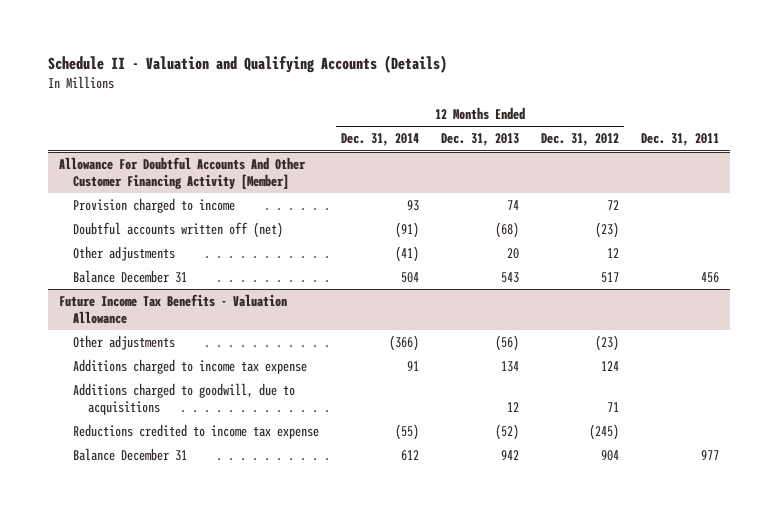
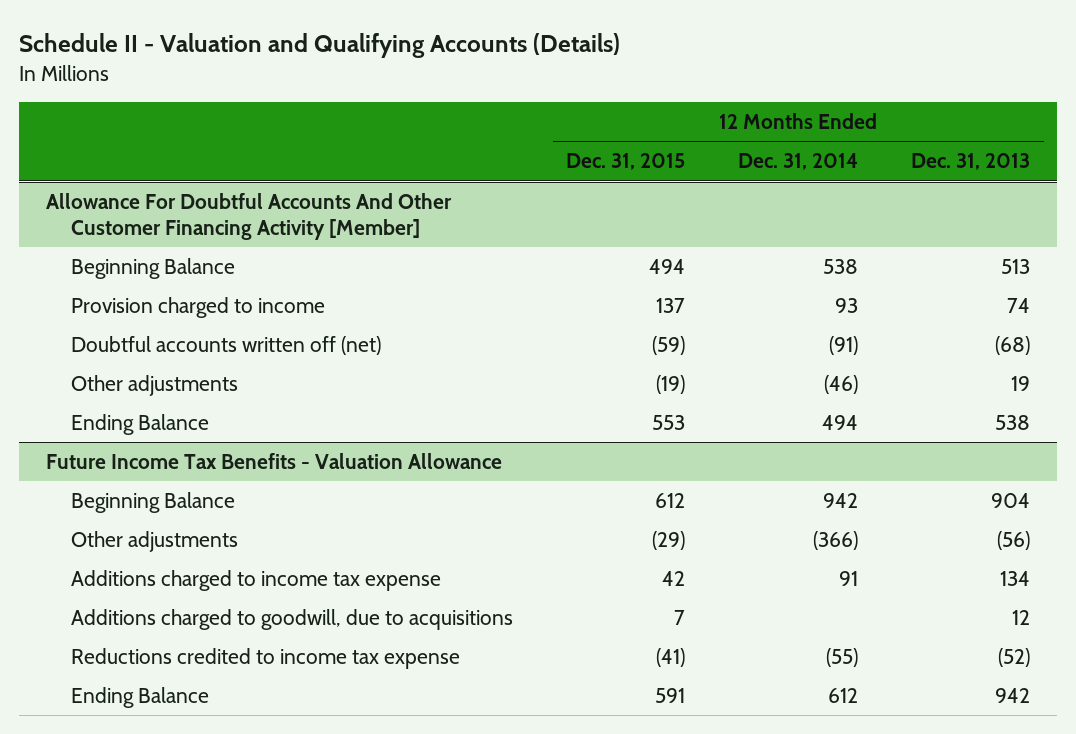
[540,133,619,147] Dec. 31, 2012 -> none
[640,133,719,147] Dec. 31, 2011 -> none
none -> [566,153,686,171] Dec. 31, 2015
none -> [71,258,236,280] Beginning Balance
[395,246,420,263] (41) -> [824,375,859,395] (46)
[507,248,520,260] 20 -> [1011,376,1031,392] 19
[73,270,188,284] Balance December 31 -> [71,414,210,436] Ending Balance
[401,272,420,284] 504 -> [822,415,859,431] 494
[501,272,520,284] 543 -> [995,415,1031,431] 538
none -> [71,492,236,514] Beginning Balance
[73,448,188,462] Balance December 31 -> [71,687,210,709] Ending Balance

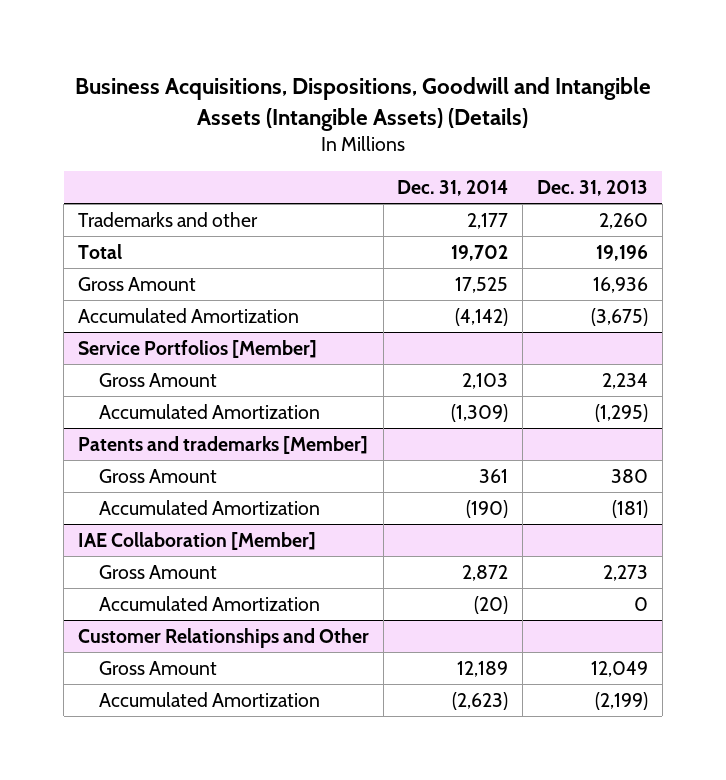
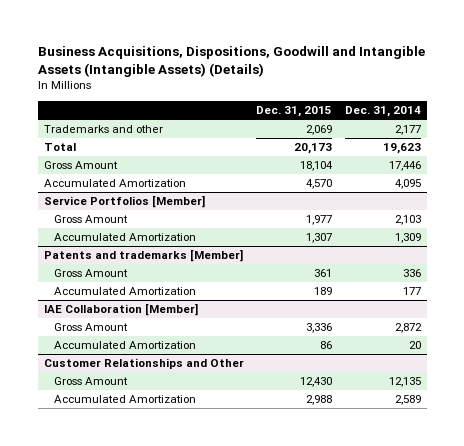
[536,180,648,197] Dec. 31, 2013 -> none
none -> [256,106,333,118] Dec. 31, 2015
[451,244,509,261] 19,702 -> [382,143,421,155] 19,623
[455,276,509,293] 17,525 -> [388,161,421,172] 17,446
[455,307,509,326] (4,142) -> [394,179,421,190] 4,095
[451,403,509,422] (1,309) -> [394,233,421,244] 1,309
[479,468,509,483] 361 -> [402,269,421,278] 336
[466,499,509,518] (190) -> [402,287,421,296] 177
[474,595,509,614] (20) -> [408,341,421,350] 20
[457,660,509,677] 12,189 -> [388,377,421,388] 12,135
[452,691,509,710] (2,623) -> [394,395,421,406] 2,589

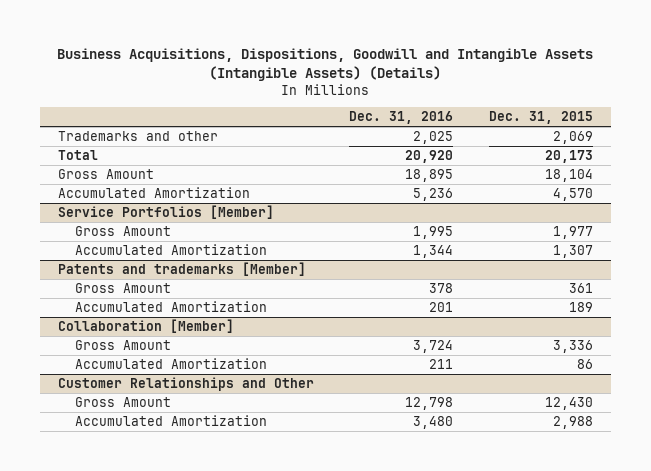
[344,106,421,118] Dec. 31, 2014 -> none
none -> [349,111,454,125] Dec. 31, 2016
[43,303,198,317] IAE Collaboration [Member] -> [57,319,234,334] Collaboration [Member]

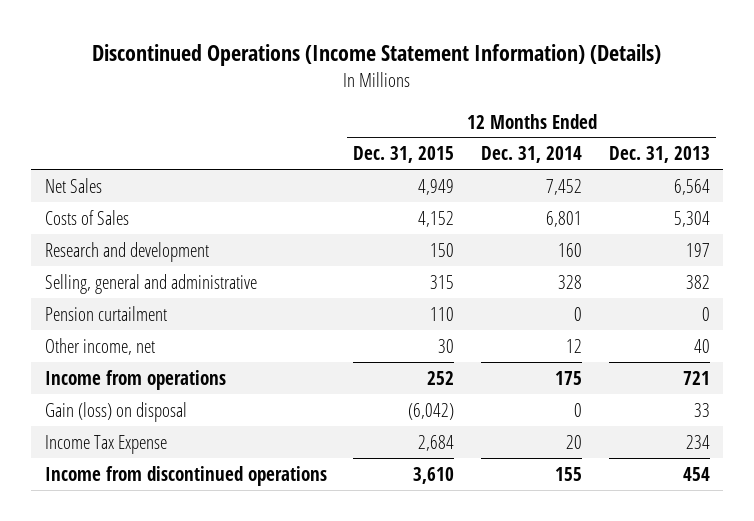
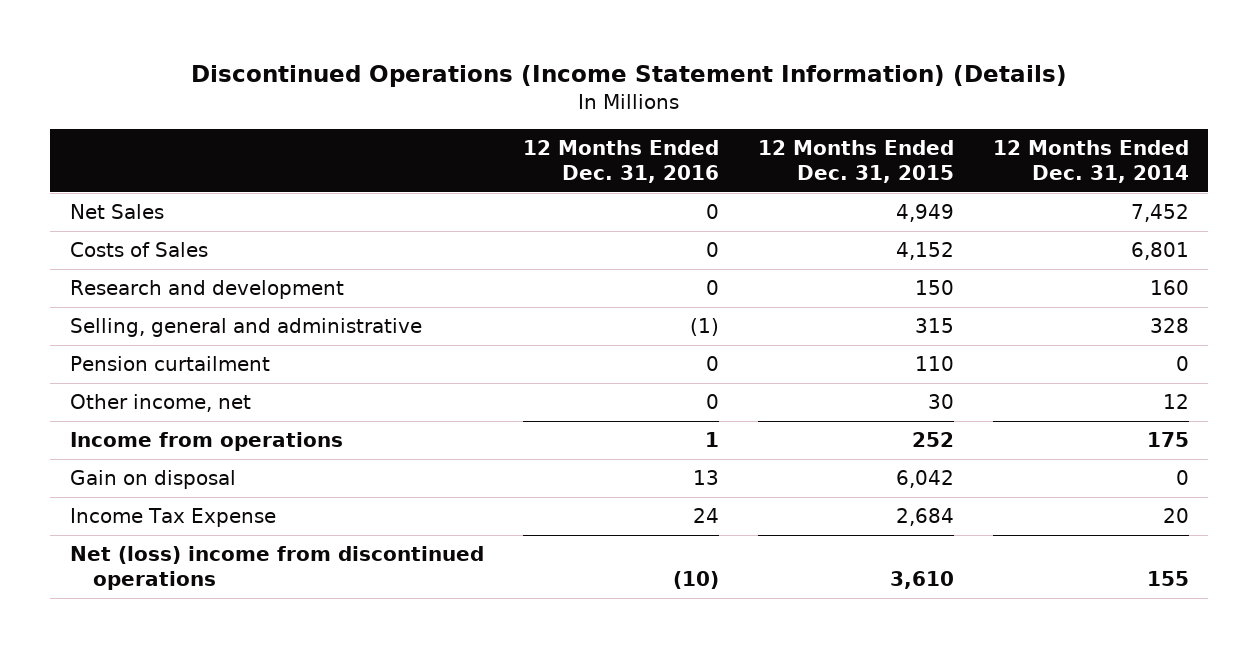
[608,146,710,164] Dec. 31, 2013 -> none
none -> [522,140,719,183] 12 Months Ended Dec. 31, 2016
[44,401,187,422] Gain (loss) on disposal -> [69,470,236,490] Gain on disposal
[408,402,455,420] (6,042) -> [895,470,954,489] 6,042
[44,465,327,486] Income from discontinued operations -> [69,546,484,590] Net (loss) income from discontinued operations

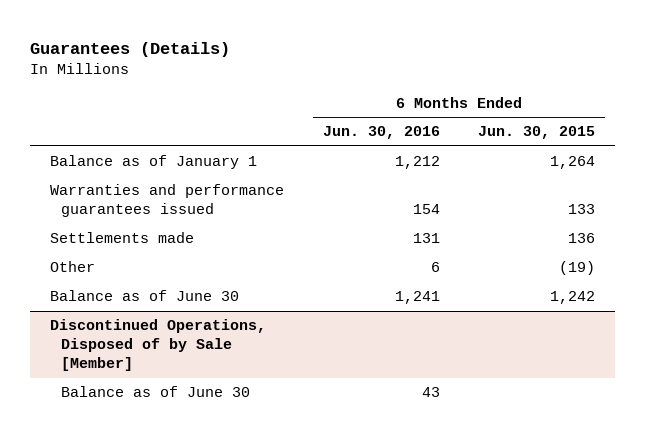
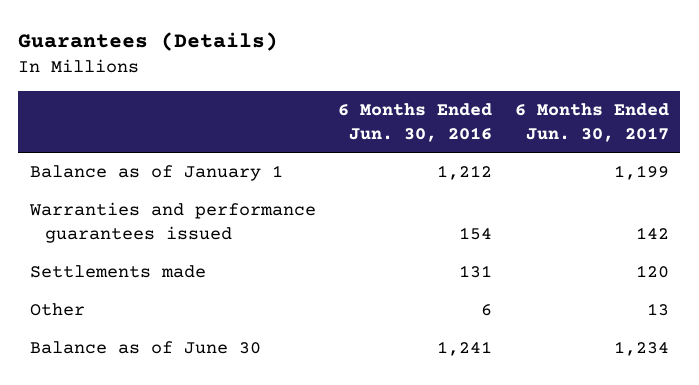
[478,126,596,140] Jun. 30, 2015 -> none
none -> [515,103,670,142] 6 Months Ended Jun. 30, 2017
[49,319,266,372] Discontinued Operations, Disposed of by Sale [Member] -> none
[60,386,250,398] Balance as of June 30 -> none

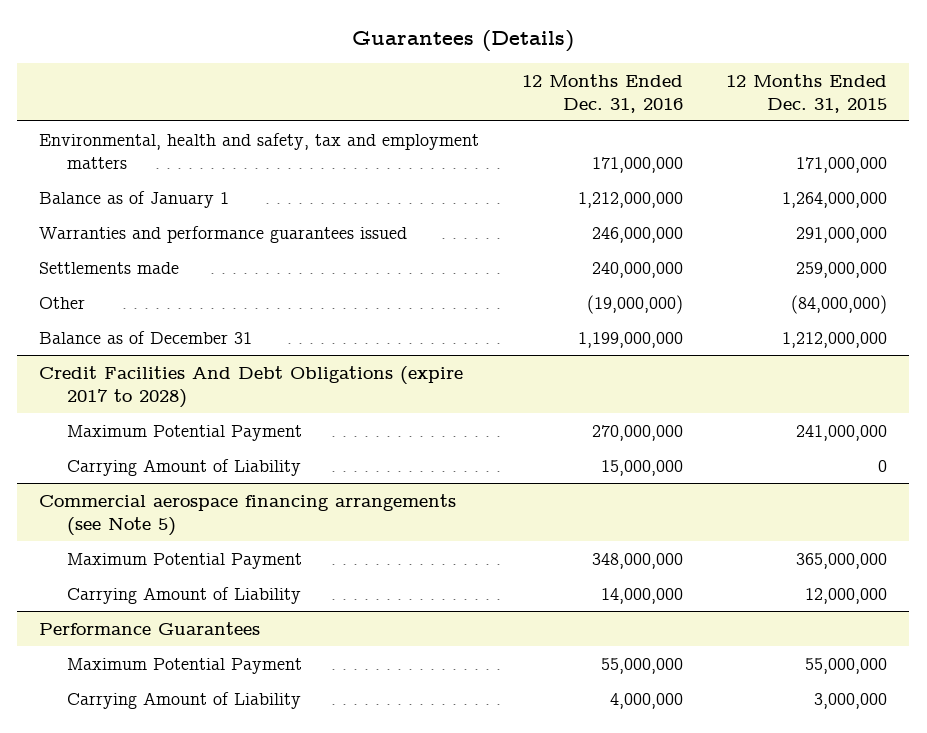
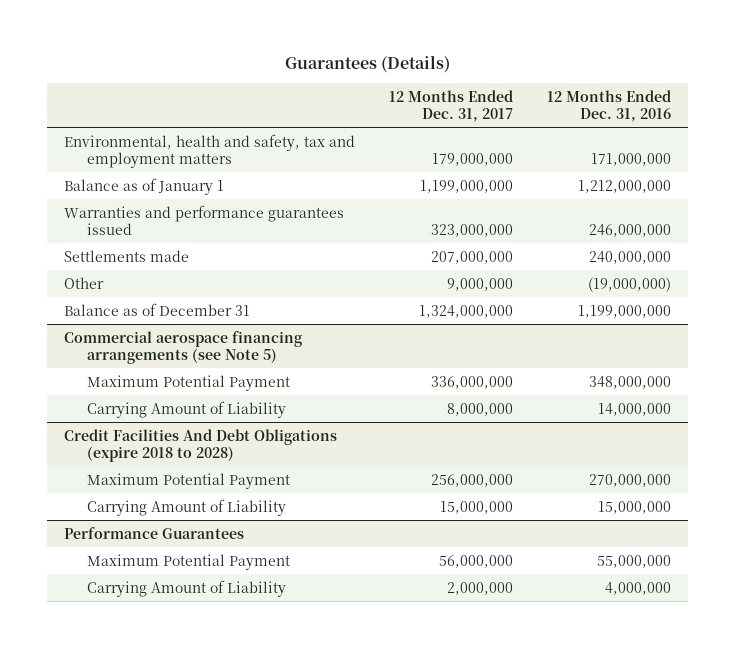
[726,73,888,113] 12 Months Ended Dec. 31, 2015 -> none
none -> [389,89,514,123] 12 Months Ended Dec. 31, 2017
[39,365,464,408] Credit Facilities And Debt Obligations (expire 2017 to 2028) -> none
[66,424,302,441] Maximum Potential Payment -> none
[66,458,301,476] Carrying Amount of Liability -> none
none -> [64,428,338,463] Credit Facilities And Debt Obligations (expire 2018 to 2028)
none -> [86,472,290,489] Maximum Potential Payment
none -> [86,498,286,516] Carrying Amount of Liability

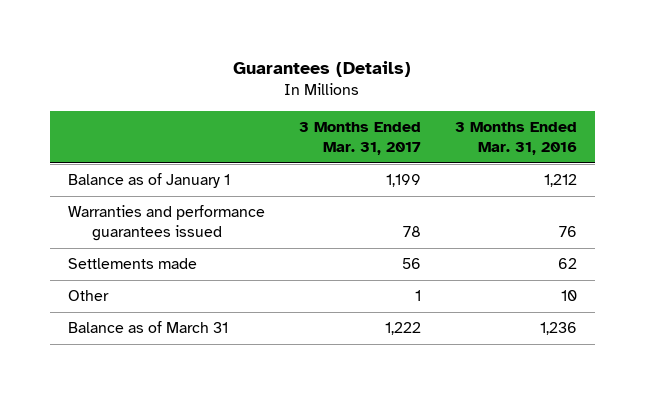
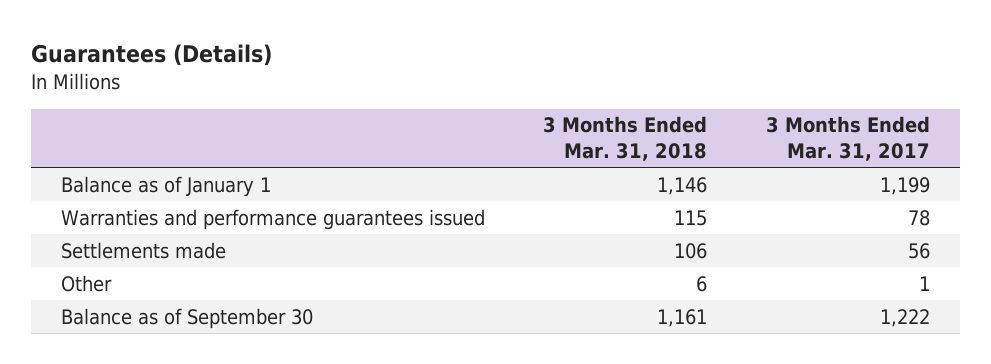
[455,121,578,155] 3 Months Ended Mar. 31, 2016 -> none
none -> [543,116,708,162] 3 Months Ended Mar. 31, 2018
[67,321,228,334] Balance as of March 31 -> [60,307,313,329] Balance as of September 30

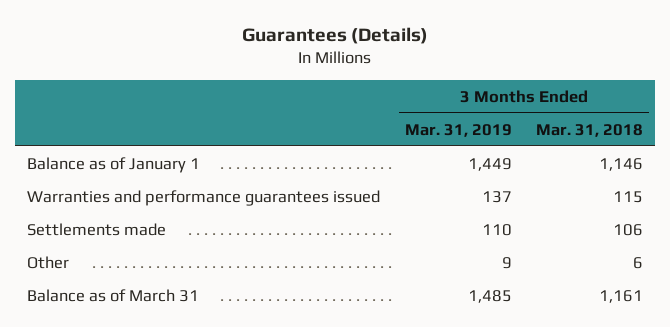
[766,116,931,162] 3 Months Ended Mar. 31, 2017 -> none
none -> [404,123,512,137] Mar. 31, 2019
[60,307,313,329] Balance as of September 30 -> [27,288,200,302] Balance as of March 31

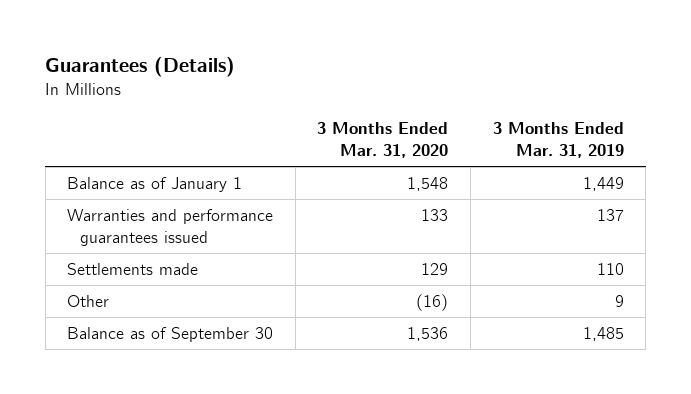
[536,123,644,137] Mar. 31, 2018 -> none
none -> [317,122,449,159] 3 Months Ended Mar. 31, 2020
[27,288,200,302] Balance as of March 31 -> [67,326,274,342] Balance as of September 30

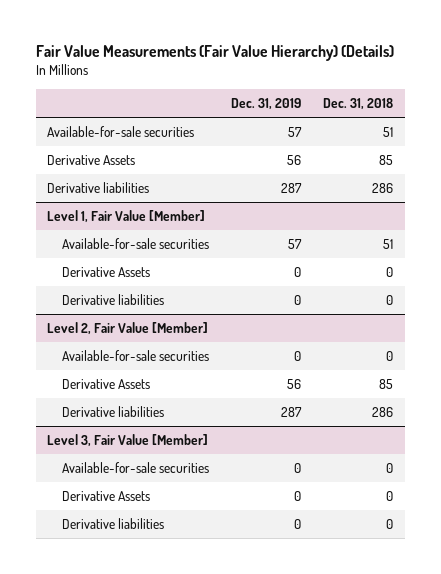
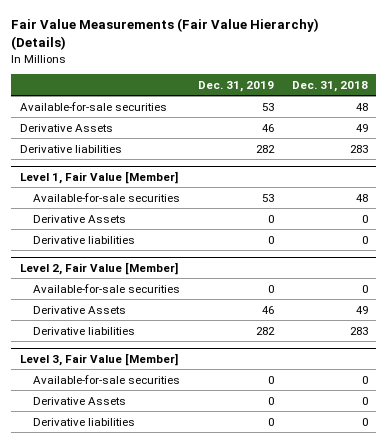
[288,127,303,138] 57 -> [261,102,274,111] 53
[383,127,394,138] 51 -> [355,102,368,111] 48
[287,155,302,166] 56 -> [261,123,274,132] 46
[379,155,394,166] 85 -> [355,123,368,132] 49
[281,183,303,194] 287 -> [255,144,275,153] 282
[372,183,394,194] 286 -> [349,144,368,153] 283
[288,239,303,250] 57 -> [261,193,274,202] 53
[383,239,394,250] 51 -> [355,193,368,202] 48
[287,379,302,390] 56 -> [261,305,274,314] 46
[379,379,394,390] 85 -> [355,305,368,314] 49
[281,407,303,418] 287 -> [255,326,275,335] 282
[372,407,394,418] 286 -> [349,326,368,335] 283

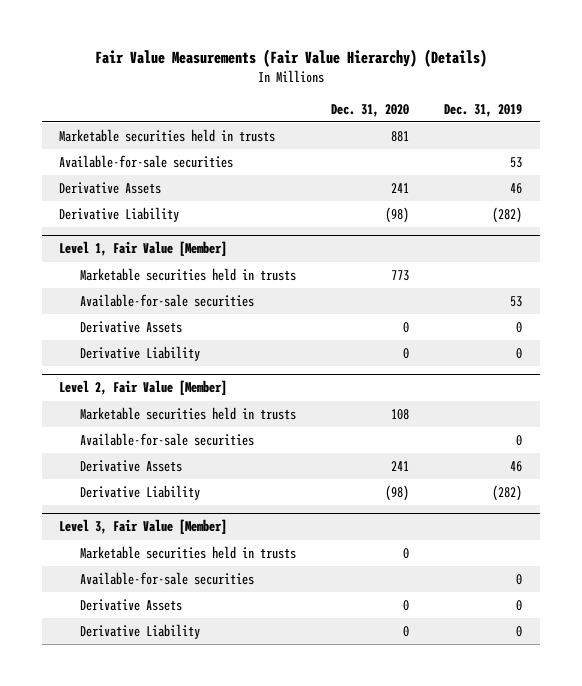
[291,80,368,92] Dec. 31, 2018 -> none
none -> [330,103,409,117] Dec. 31, 2020
none -> [59,128,276,142] Marketable securities held in trusts
[20,144,123,153] Derivative liabilities -> [59,206,180,222] Derivative Liability
[255,144,275,153] 282 -> [492,206,523,223] (282)
none -> [79,267,296,281] Marketable securities held in trusts
[33,235,136,244] Derivative liabilities -> [79,345,200,361] Derivative Liability
none -> [79,406,296,420] Marketable securities held in trusts
[33,326,136,335] Derivative liabilities -> [79,484,200,500] Derivative Liability
[255,326,275,335] 282 -> [492,484,523,501] (282)
none -> [79,545,296,559] Marketable securities held in trusts
[33,417,136,426] Derivative liabilities -> [79,623,200,639] Derivative Liability

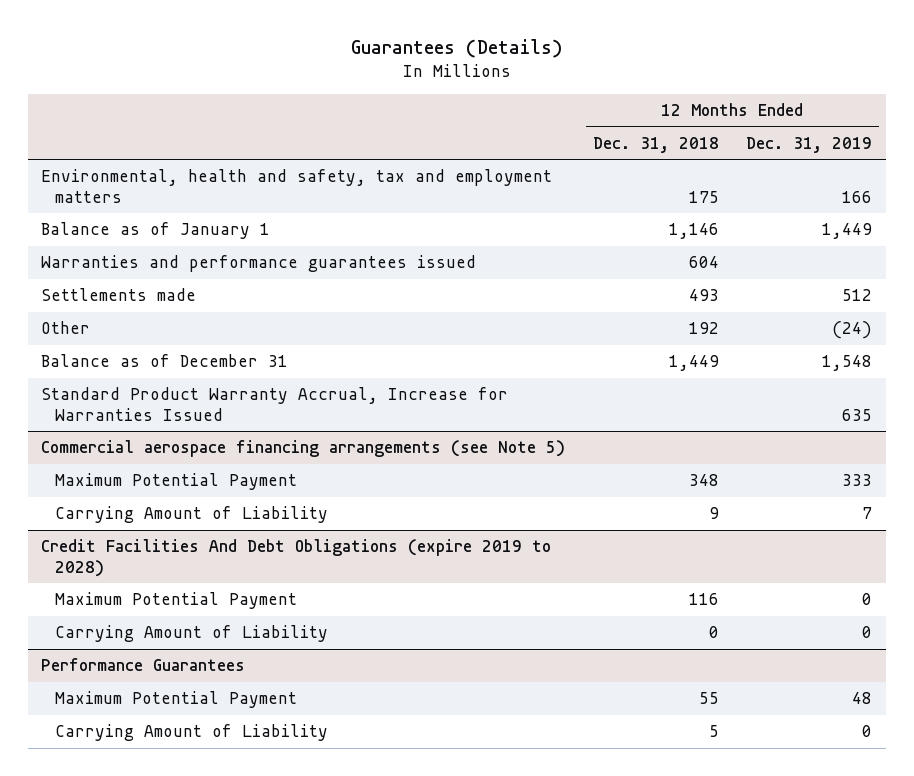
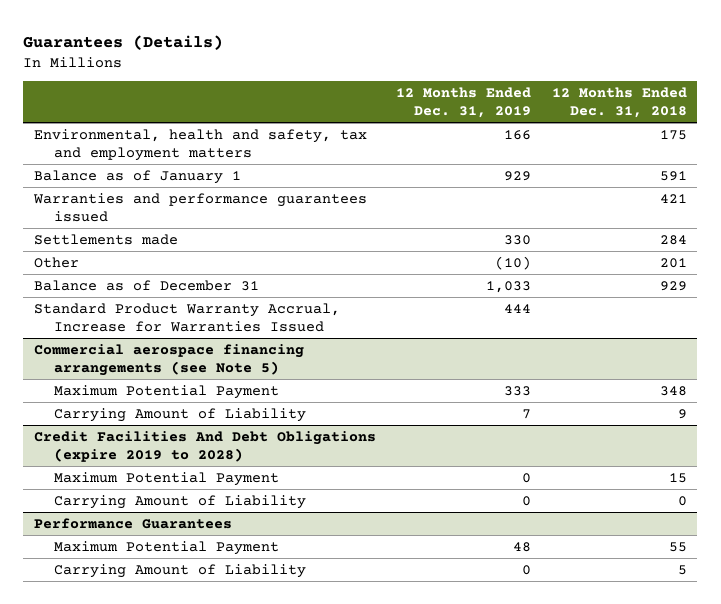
[668,223,719,240] 1,146 -> [659,170,687,181] 591
[822,223,873,240] 1,449 -> [504,170,532,181] 929
[688,256,719,269] 604 -> [659,193,687,203] 421
[688,289,719,302] 493 -> [659,234,687,245] 284
[842,289,873,302] 512 -> [504,234,532,245] 330
[688,322,719,335] 192 -> [659,257,687,268] 201
[832,321,873,340] (24) -> [495,255,532,270] (10)
[668,355,719,372] 1,449 -> [659,280,687,291] 929
[822,355,873,372] 1,548 -> [486,280,532,293] 1,033
[842,408,873,421] 635 -> [504,303,532,313] 444
[688,593,719,606] 116 -> [668,472,687,483] 15

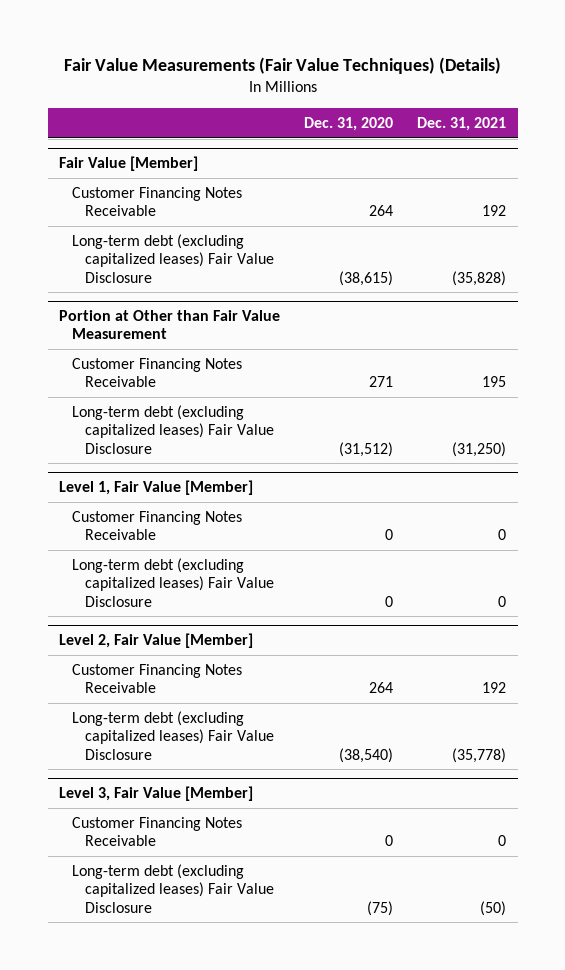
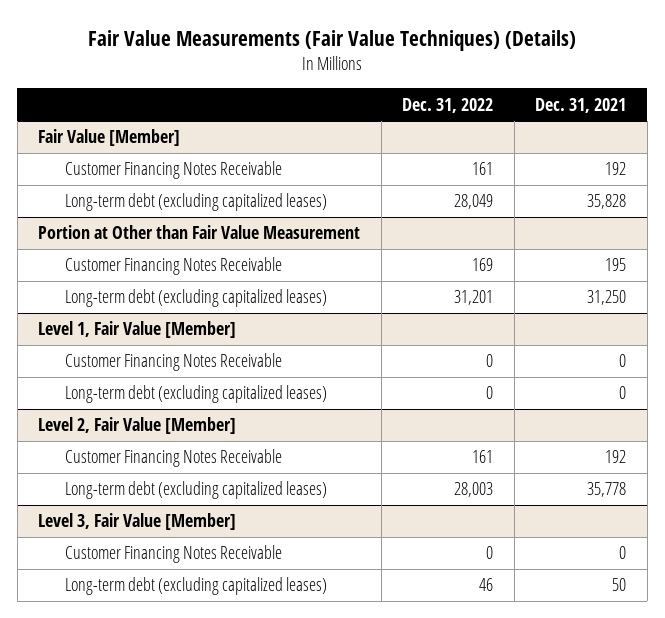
[304,116,394,131] Dec. 31, 2020 -> none
none -> [402,97,494,113] Dec. 31, 2022
[72,233,275,283] Long-term debt (excluding capitalized leases) Fair Value Disclosure -> [64,193,327,212] Long-term debt (excluding capitalized leases)
[451,270,506,286] (35,828) -> [587,194,627,210] 35,828
[72,404,275,454] Long-term debt (excluding capitalized leases) Fair Value Disclosure -> [64,289,327,308] Long-term debt (excluding capitalized leases)
[451,441,506,457] (31,250) -> [587,290,627,306] 31,250
[72,557,275,607] Long-term debt (excluding capitalized leases) Fair Value Disclosure -> [64,385,327,404] Long-term debt (excluding capitalized leases)
[72,710,275,760] Long-term debt (excluding capitalized leases) Fair Value Disclosure -> [64,481,327,500] Long-term debt (excluding capitalized leases)
[451,747,506,763] (35,778) -> [587,482,627,498] 35,778
[72,863,275,913] Long-term debt (excluding capitalized leases) Fair Value Disclosure -> [64,577,327,596] Long-term debt (excluding capitalized leases)
[479,900,506,916] (50) -> [612,578,627,592] 50

